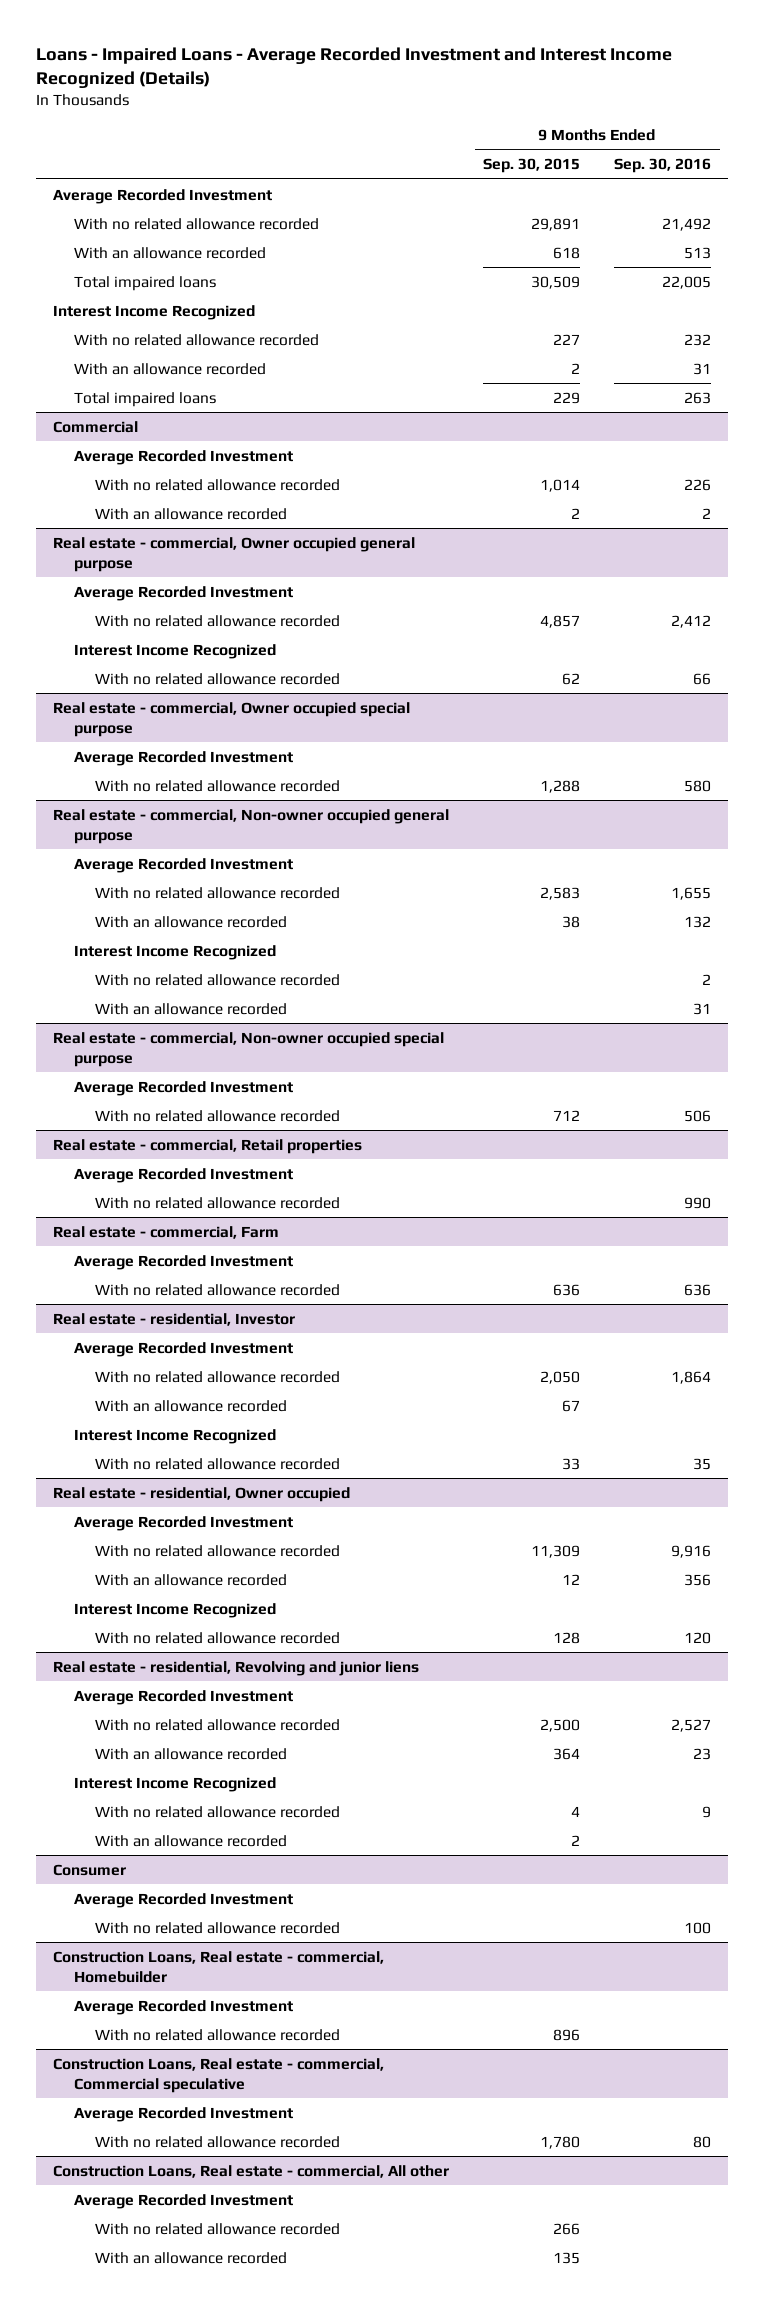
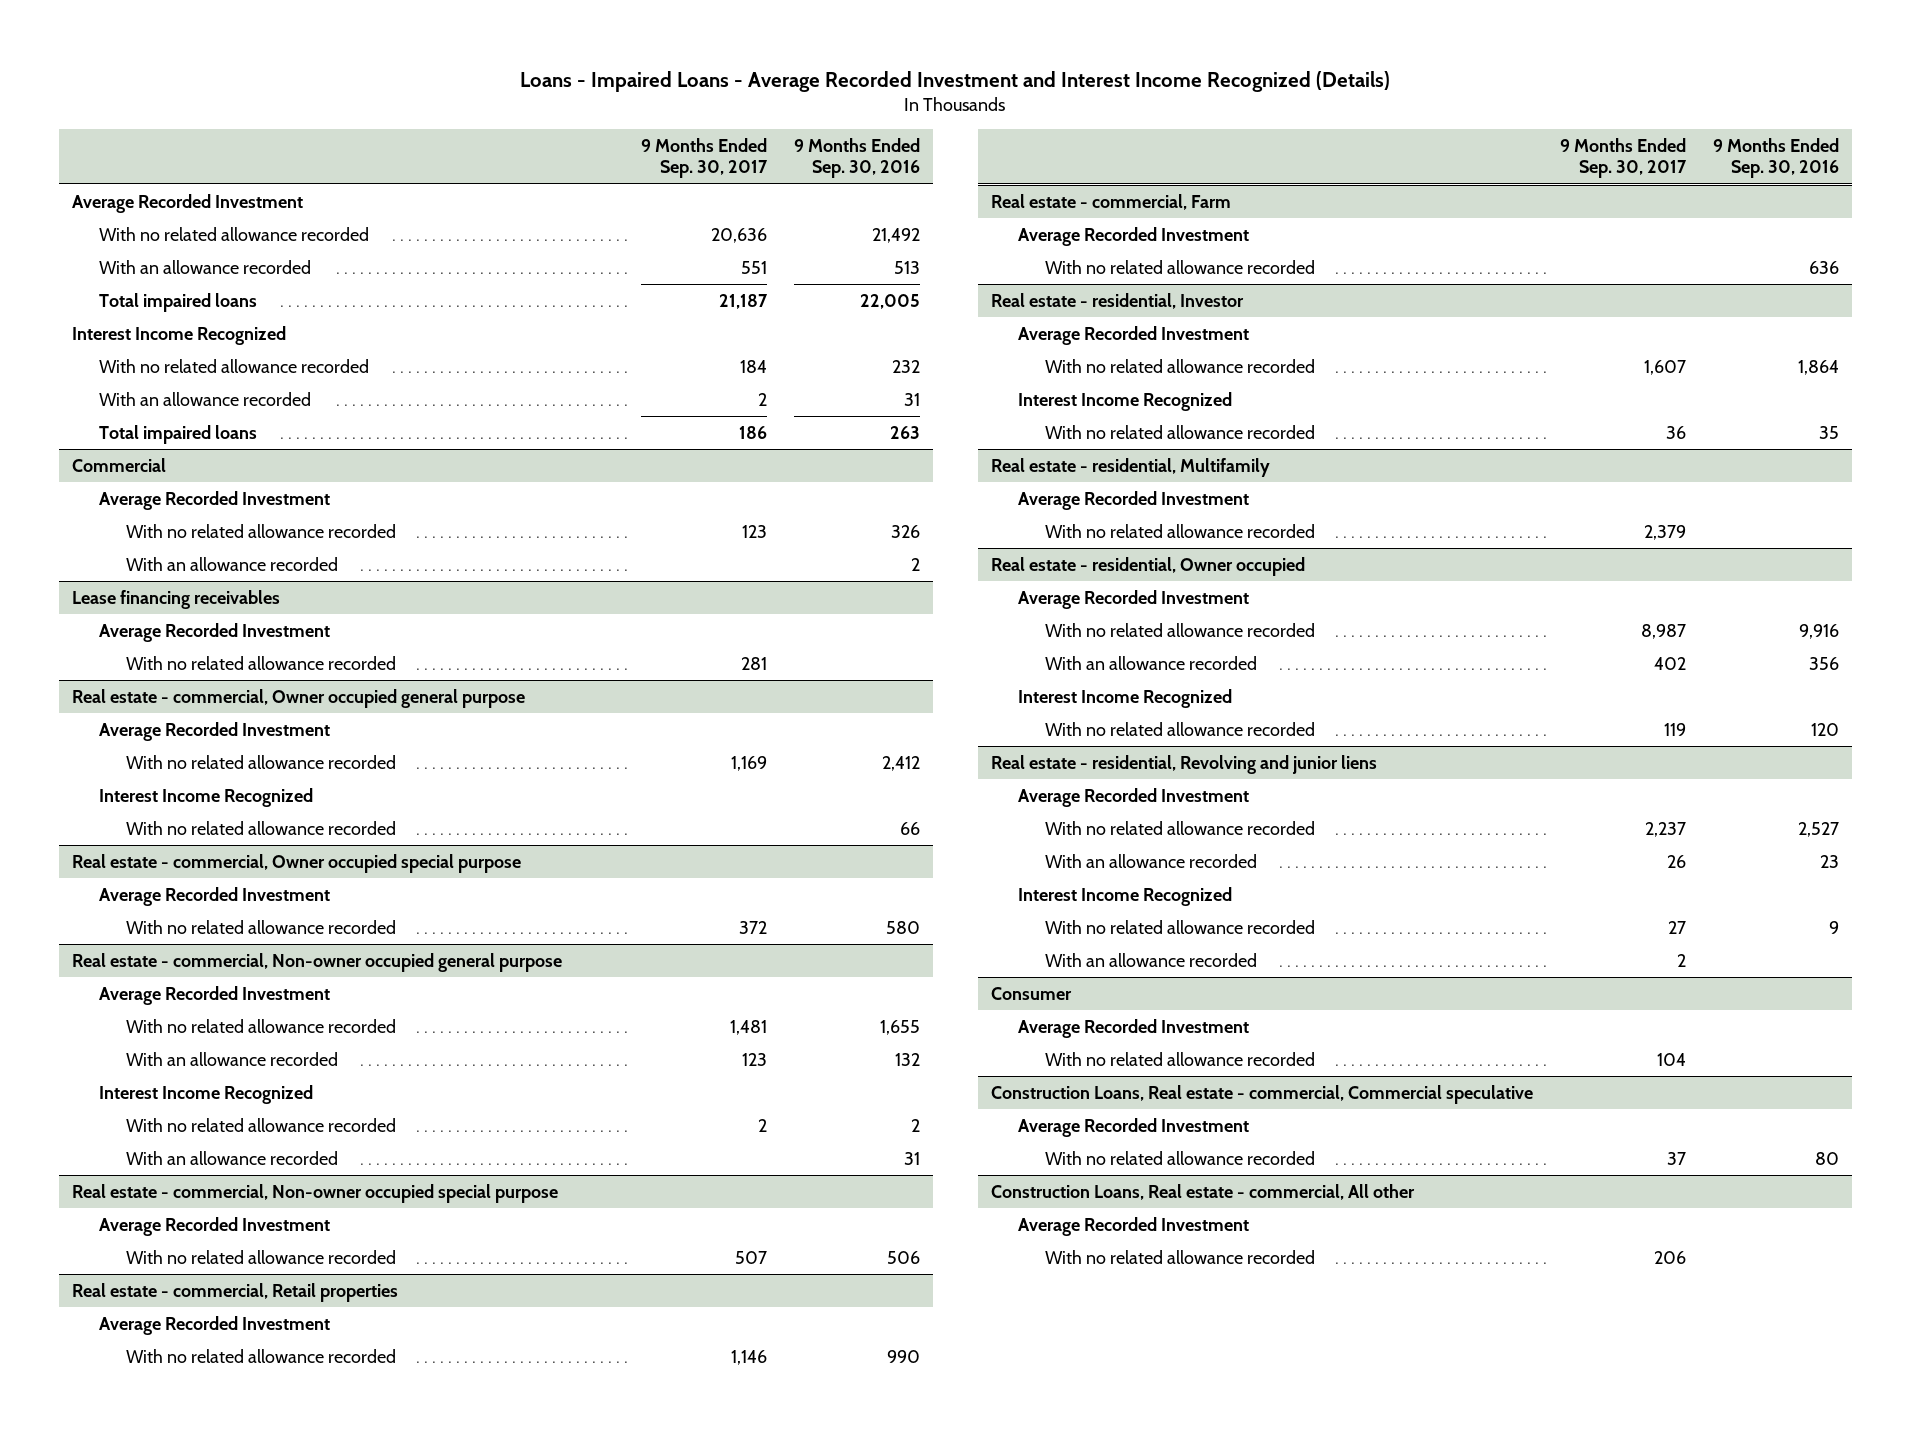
[483,158,581,174] Sep. 30, 2015 -> none
none -> [641,138,769,179] 9 Months Ended Sep. 30, 2017
[684,478,712,491] 226 -> [890,524,920,538] 326
none -> [72,589,281,609] Lease financing receivables
none -> [99,622,331,642] Average Recorded Investment
none -> [126,655,397,670] With no related allowance recorded
[94,1399,287,1412] With an allowance recorded -> none
none -> [991,457,1271,477] Real estate - residential, Multifamily
none -> [1018,490,1250,510] Average Recorded Investment
none -> [1045,523,1316,538] With no related allowance recorded
[94,1921,340,1934] With no related allowance recorded -> none
[52,1950,384,1983] Construction Loans, Real estate - commercial, Homebuilder -> none
[73,1999,293,2015] Average Recorded Investment -> none
[94,2251,287,2264] With an allowance recorded -> none

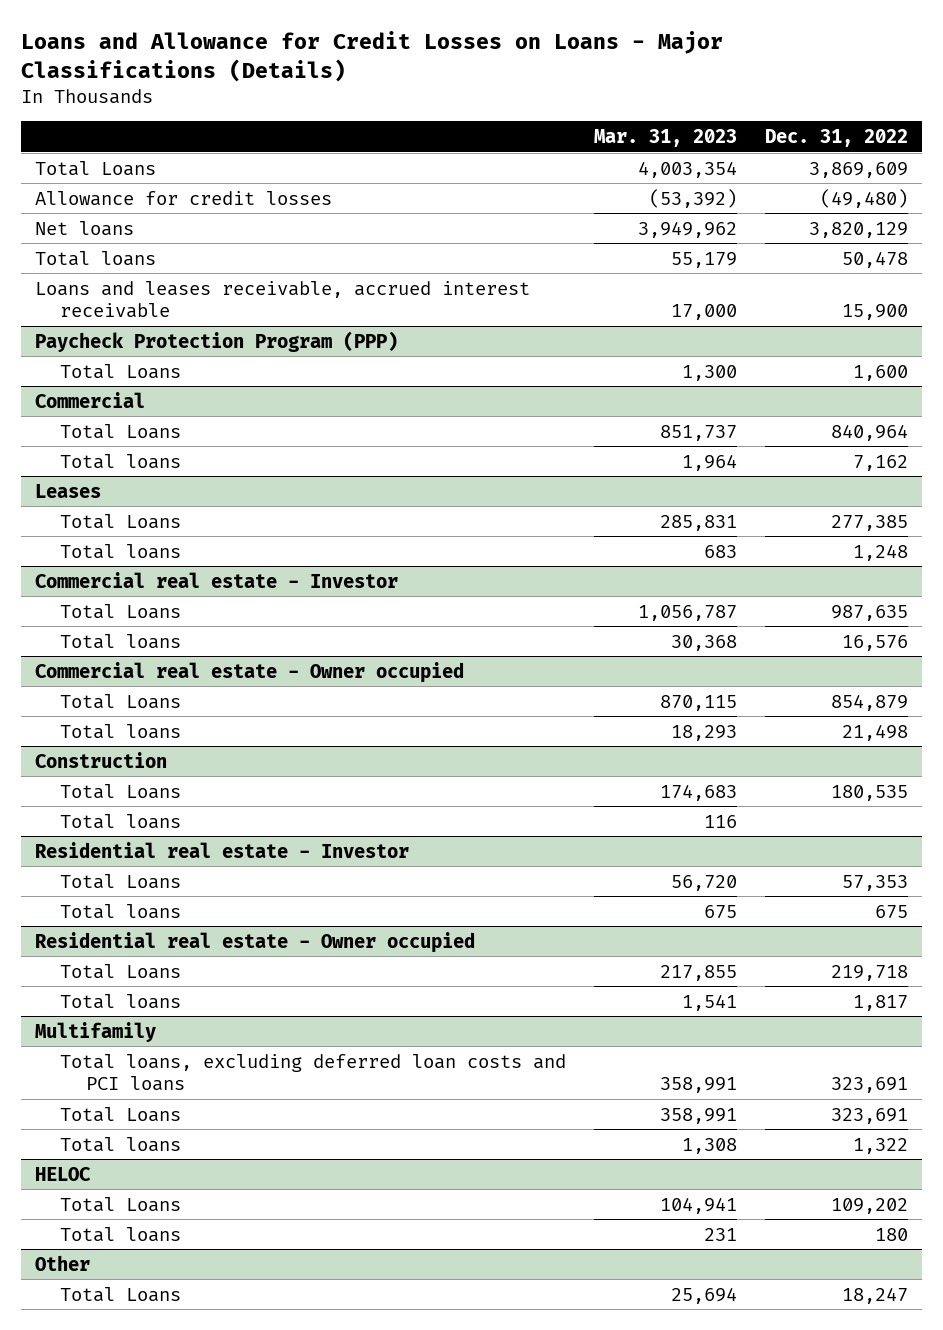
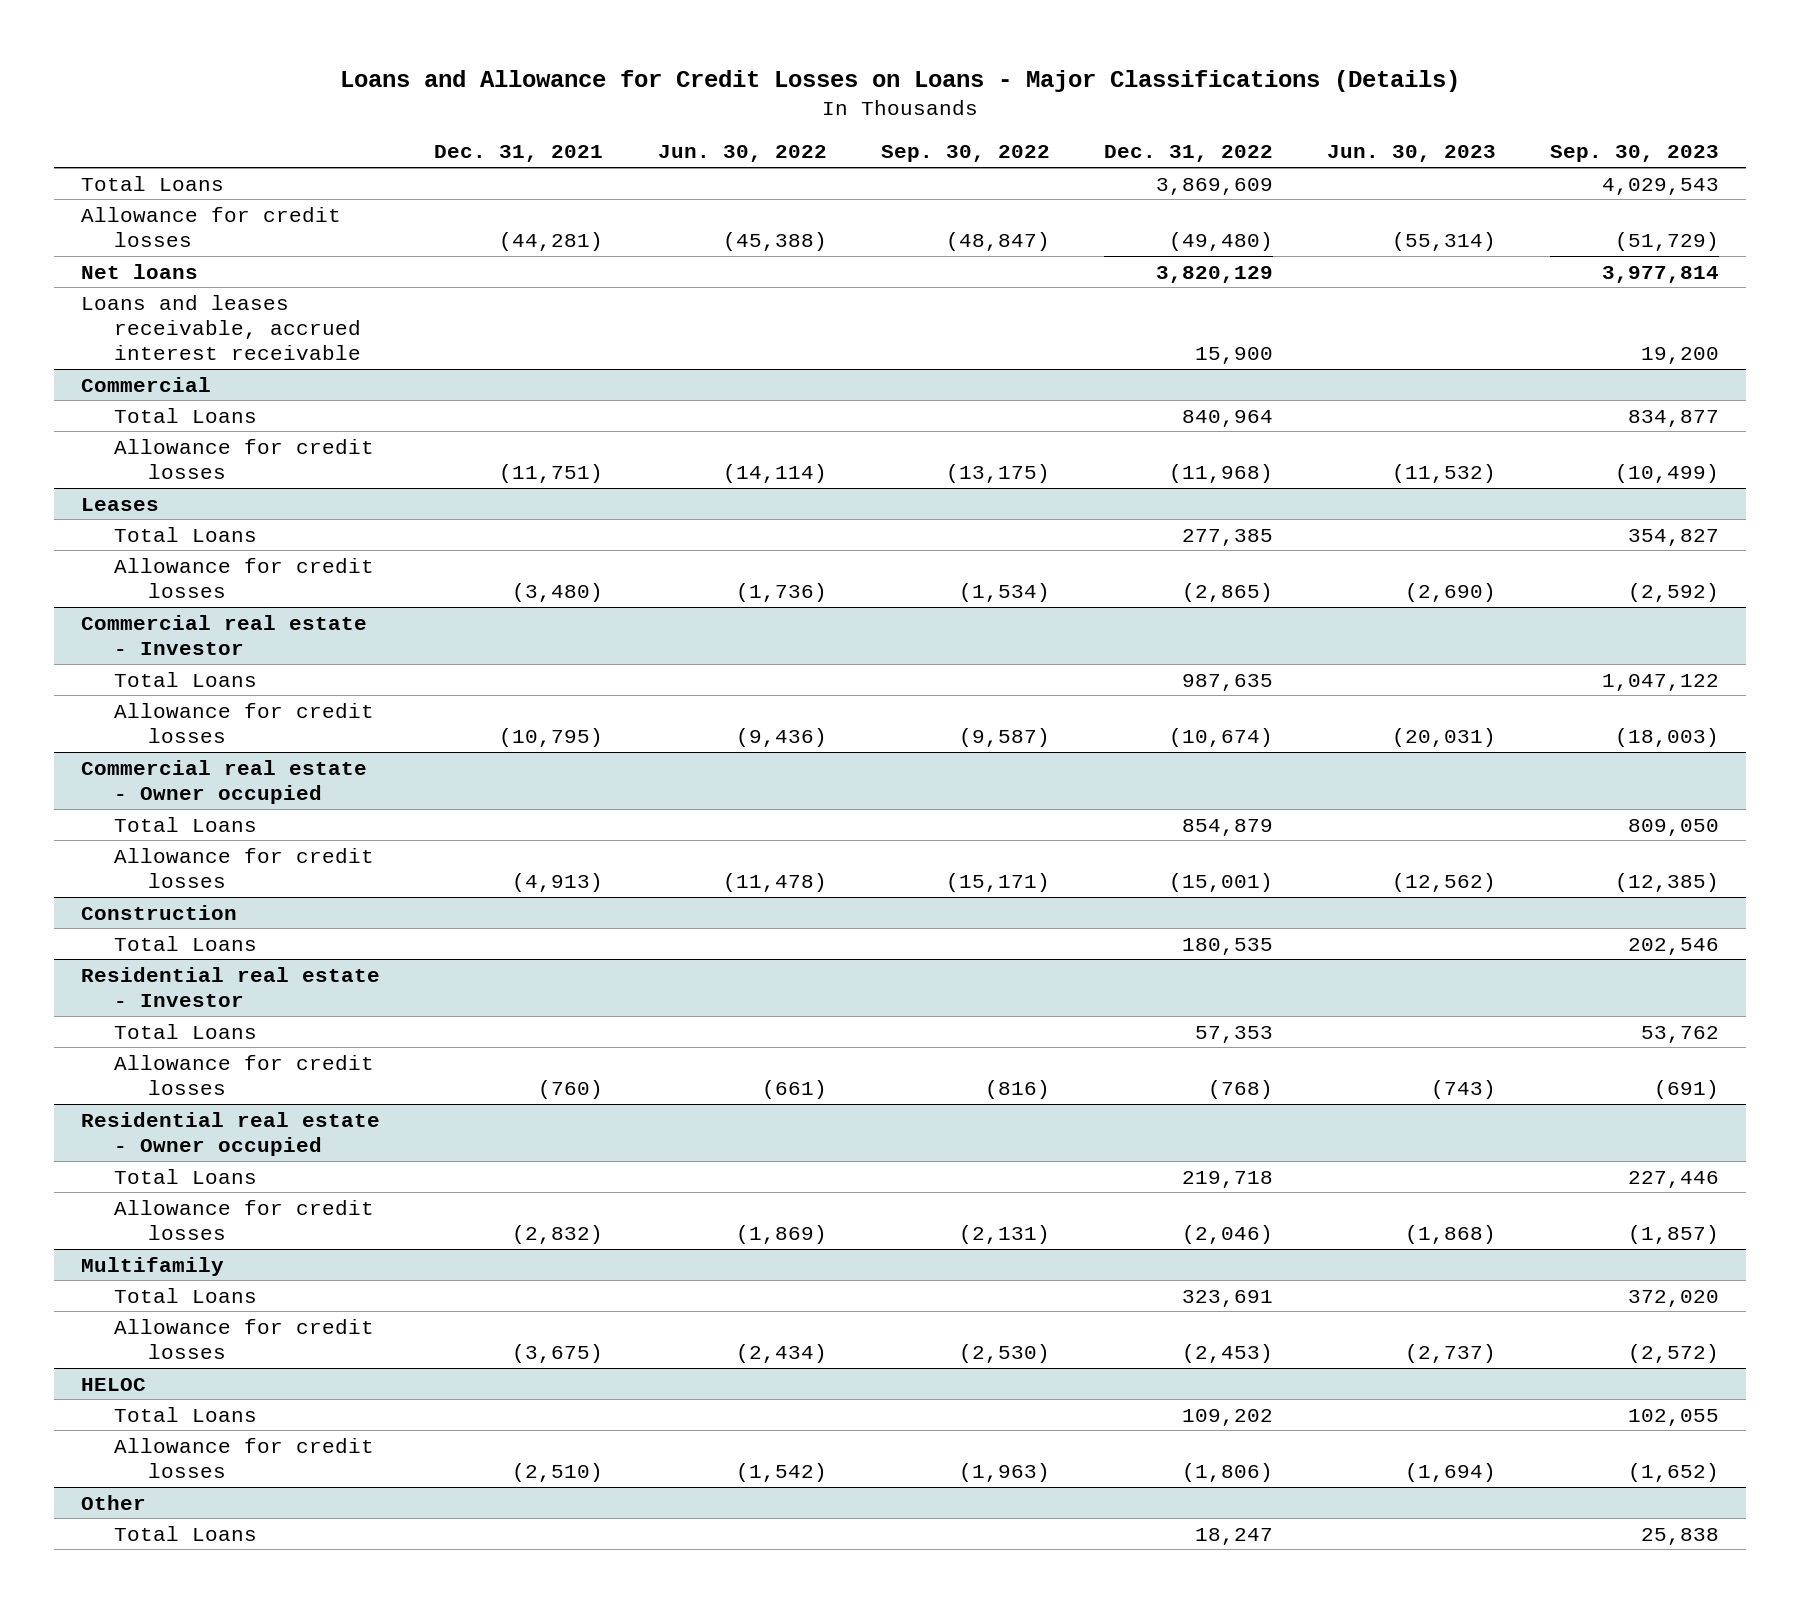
[594,129,738,148] Mar. 31, 2023 -> none
none -> [434,145,604,163] Dec. 31, 2021
none -> [657,145,827,163] Jun. 30, 2022
none -> [880,145,1050,163] Sep. 30, 2022
none -> [1326,145,1496,163] Jun. 30, 2023
none -> [1550,145,1720,163] Sep. 30, 2023
[34,250,156,266] Total loans -> none
[34,330,398,352] Paycheck Protection Program (PPP) -> none
[60,363,182,379] Total Loans -> none
[60,453,182,469] Total loans -> none
none -> [114,438,375,479] Allowance for credit losses
[60,543,182,559] Total loans -> none
none -> [114,557,375,598] Allowance for credit losses
[60,633,182,649] Total loans -> none
none -> [114,702,375,743] Allowance for credit losses
[60,723,182,739] Total loans -> none
none -> [114,847,375,888] Allowance for credit losses
[60,813,182,829] Total loans -> none
[60,903,182,919] Total loans -> none
none -> [114,1054,375,1095] Allowance for credit losses
[60,993,182,1009] Total loans -> none
none -> [114,1199,375,1240] Allowance for credit losses
[60,1053,567,1091] Total loans, excluding deferred loan costs and PCI loans -> none
[60,1136,182,1152] Total loans -> none
none -> [114,1318,375,1359] Allowance for credit losses
[60,1226,182,1242] Total loans -> none
none -> [114,1437,375,1478] Allowance for credit losses

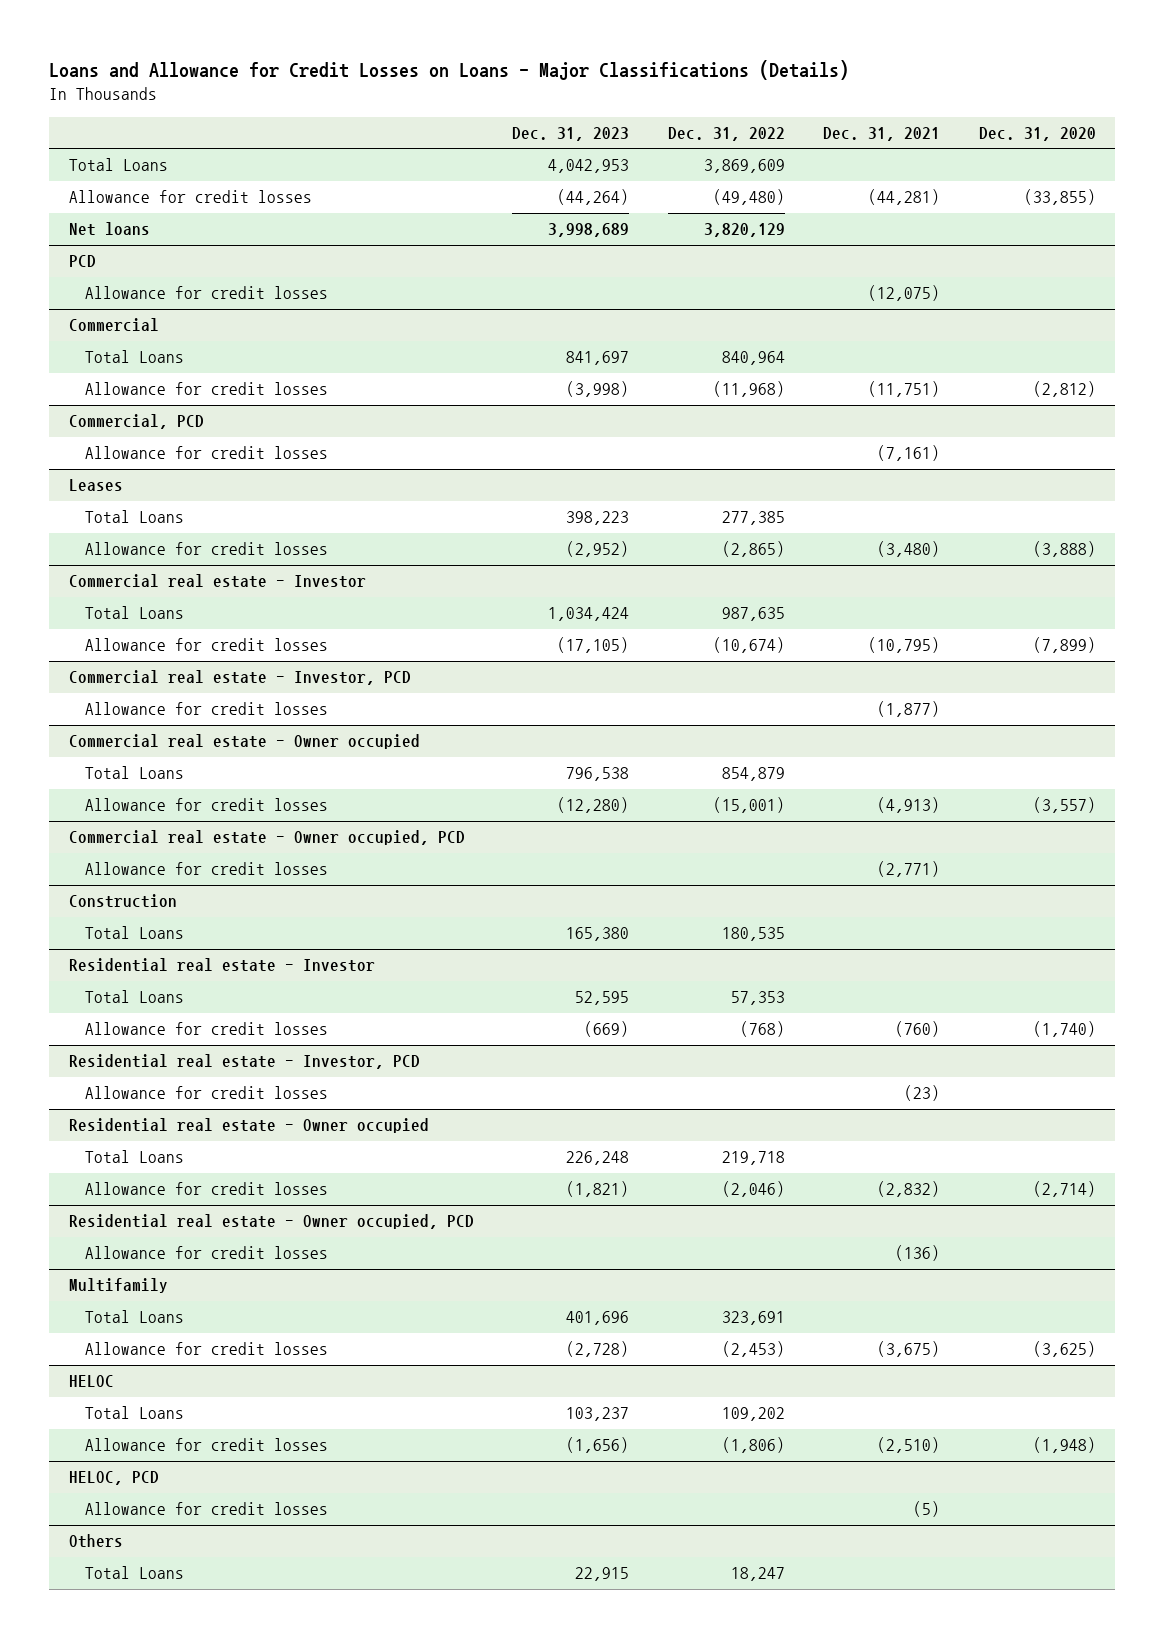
[657,145,827,163] Jun. 30, 2022 -> none
[880,145,1050,163] Sep. 30, 2022 -> none
[1326,145,1496,163] Jun. 30, 2023 -> none
[1550,145,1720,163] Sep. 30, 2023 -> none
none -> [512,126,630,141] Dec. 31, 2023
none -> [978,126,1096,141] Dec. 31, 2020
[81,294,362,361] Loans and leases receivable, accrued interest receivable -> none
none -> [68,255,96,268] PCD
none -> [84,286,328,300] Allowance for credit losses
none -> [68,414,204,430] Commercial, PCD
none -> [84,446,328,460] Allowance for credit losses
none -> [68,670,411,686] Commercial real estate - Investor, PCD
none -> [84,702,328,716] Allowance for credit losses
none -> [68,830,465,846] Commercial real estate - Owner occupied, PCD
none -> [84,862,328,876] Allowance for credit losses
none -> [68,1054,420,1070] Residential real estate - Investor, PCD
none -> [84,1086,328,1100] Allowance for credit losses
none -> [68,1214,474,1230] Residential real estate - Owner occupied, PCD
none -> [84,1246,328,1260] Allowance for credit losses
none -> [68,1471,159,1486] HELOC, PCD
none -> [84,1502,328,1516] Allowance for credit losses
[81,1494,147,1510] Other -> [68,1534,123,1549] Others

